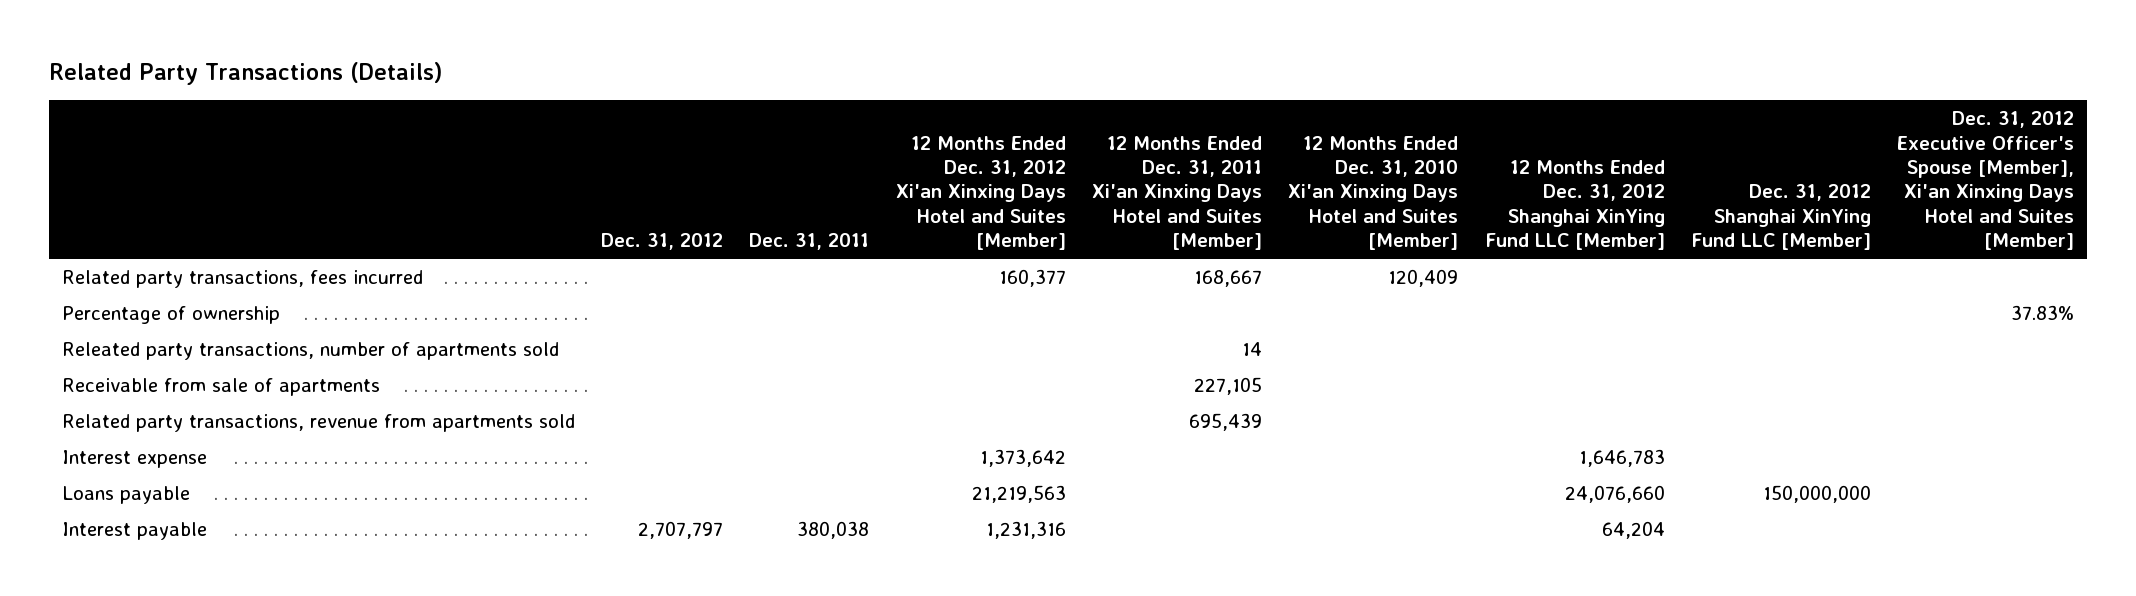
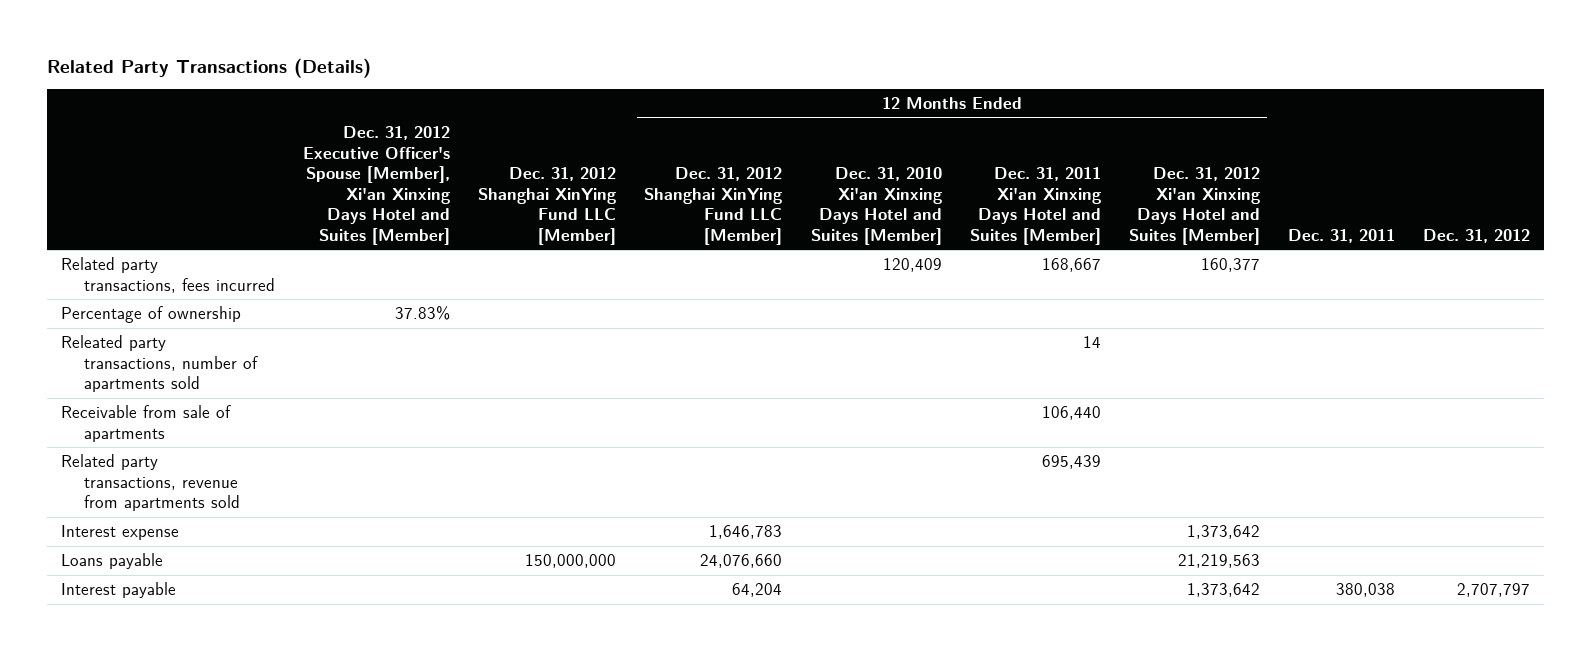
[1194,376,1263,395] 227,105 -> [1041,406,1101,421] 106,440
[985,520,1066,539] 1,231,316 -> [1186,583,1260,598] 1,373,642

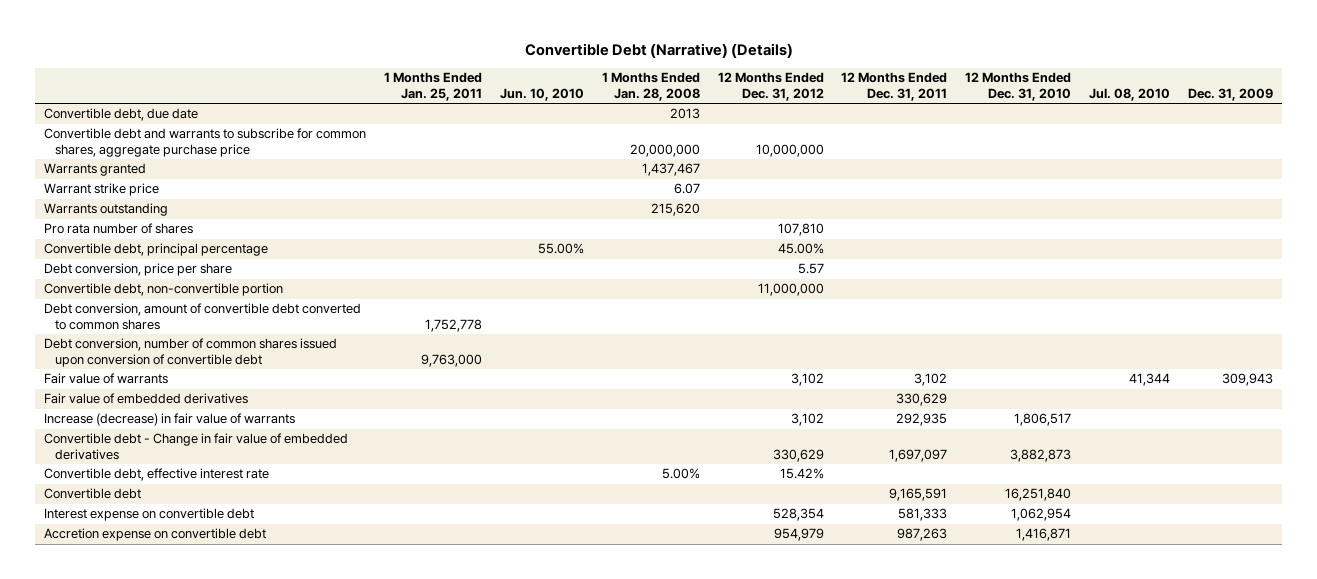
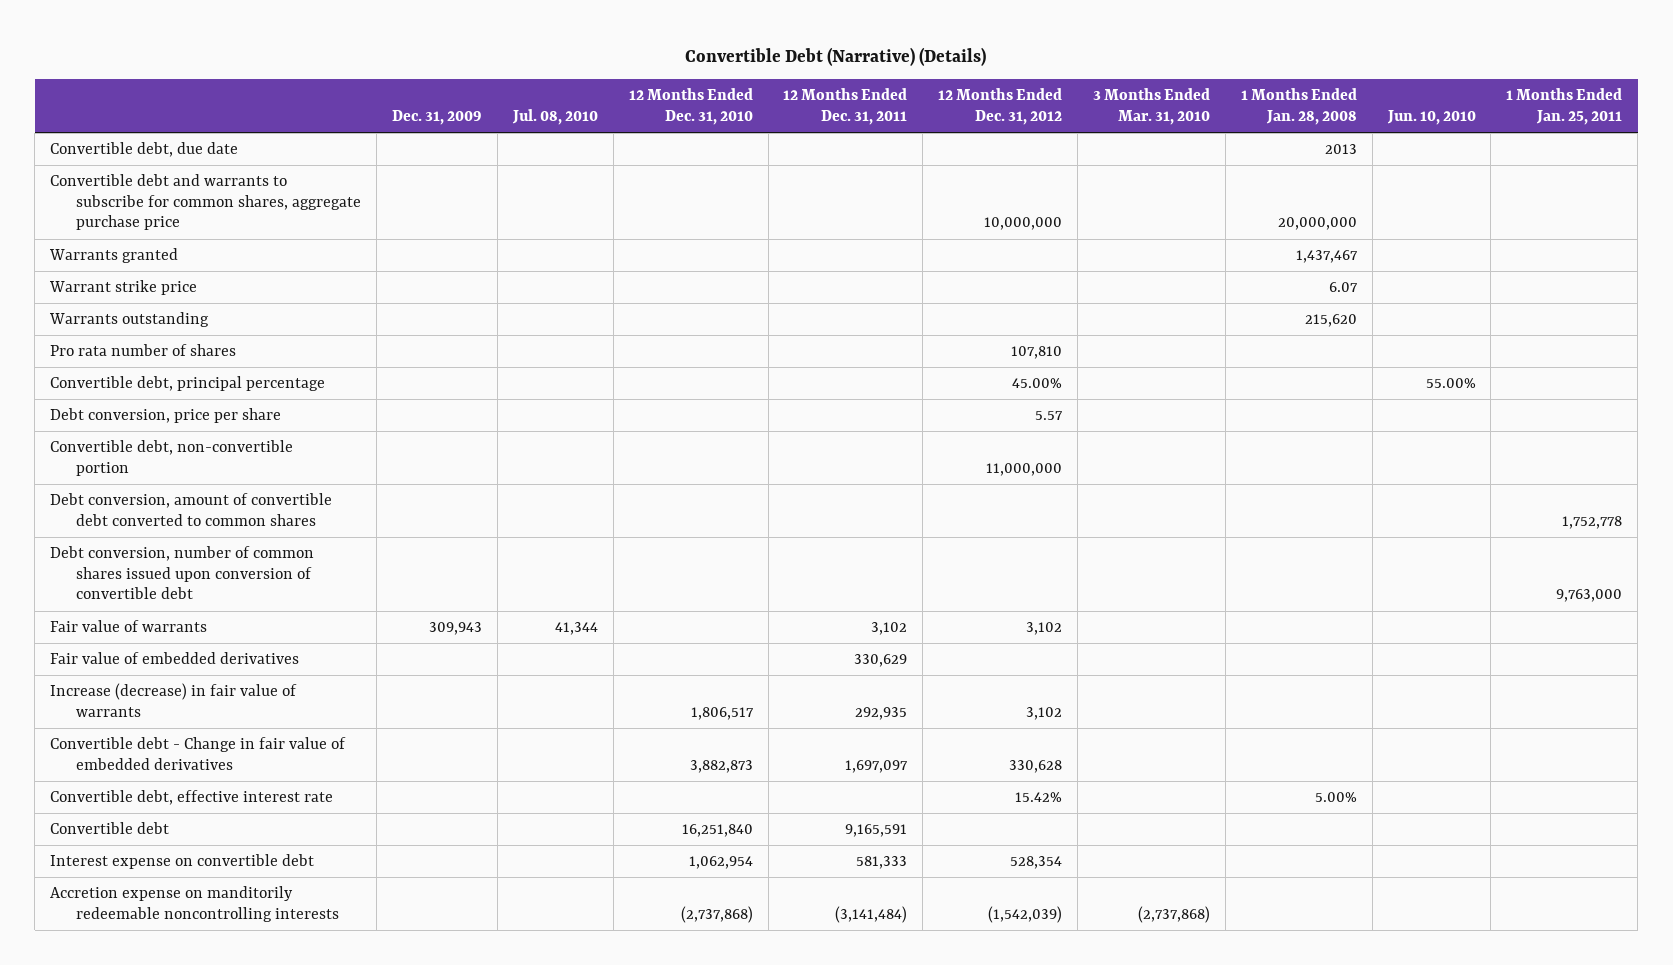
none -> [1093,88,1211,125] 3 Months Ended Mar. 31, 2010
[772,449,824,463] 330,629 -> [1009,759,1063,773] 330,628
[43,528,266,542] Accretion expense on convertible debt -> [50,886,340,922] Accretion expense on manditorily redeemable noncontrolling interests
[773,528,824,542] 954,979 -> [988,905,1063,923] (1,542,039)
[897,528,948,542] 987,263 -> [835,905,908,923] (3,141,484)
[1016,528,1072,542] 1,416,871 -> [680,905,753,923] (2,737,868)

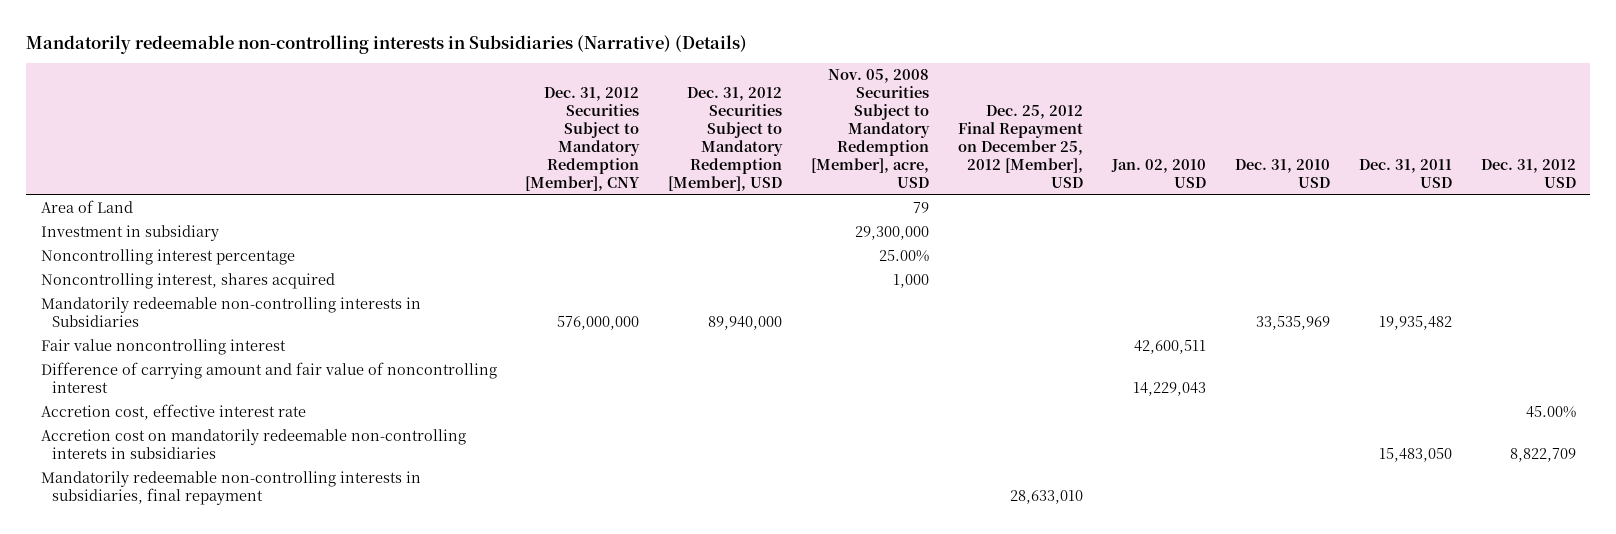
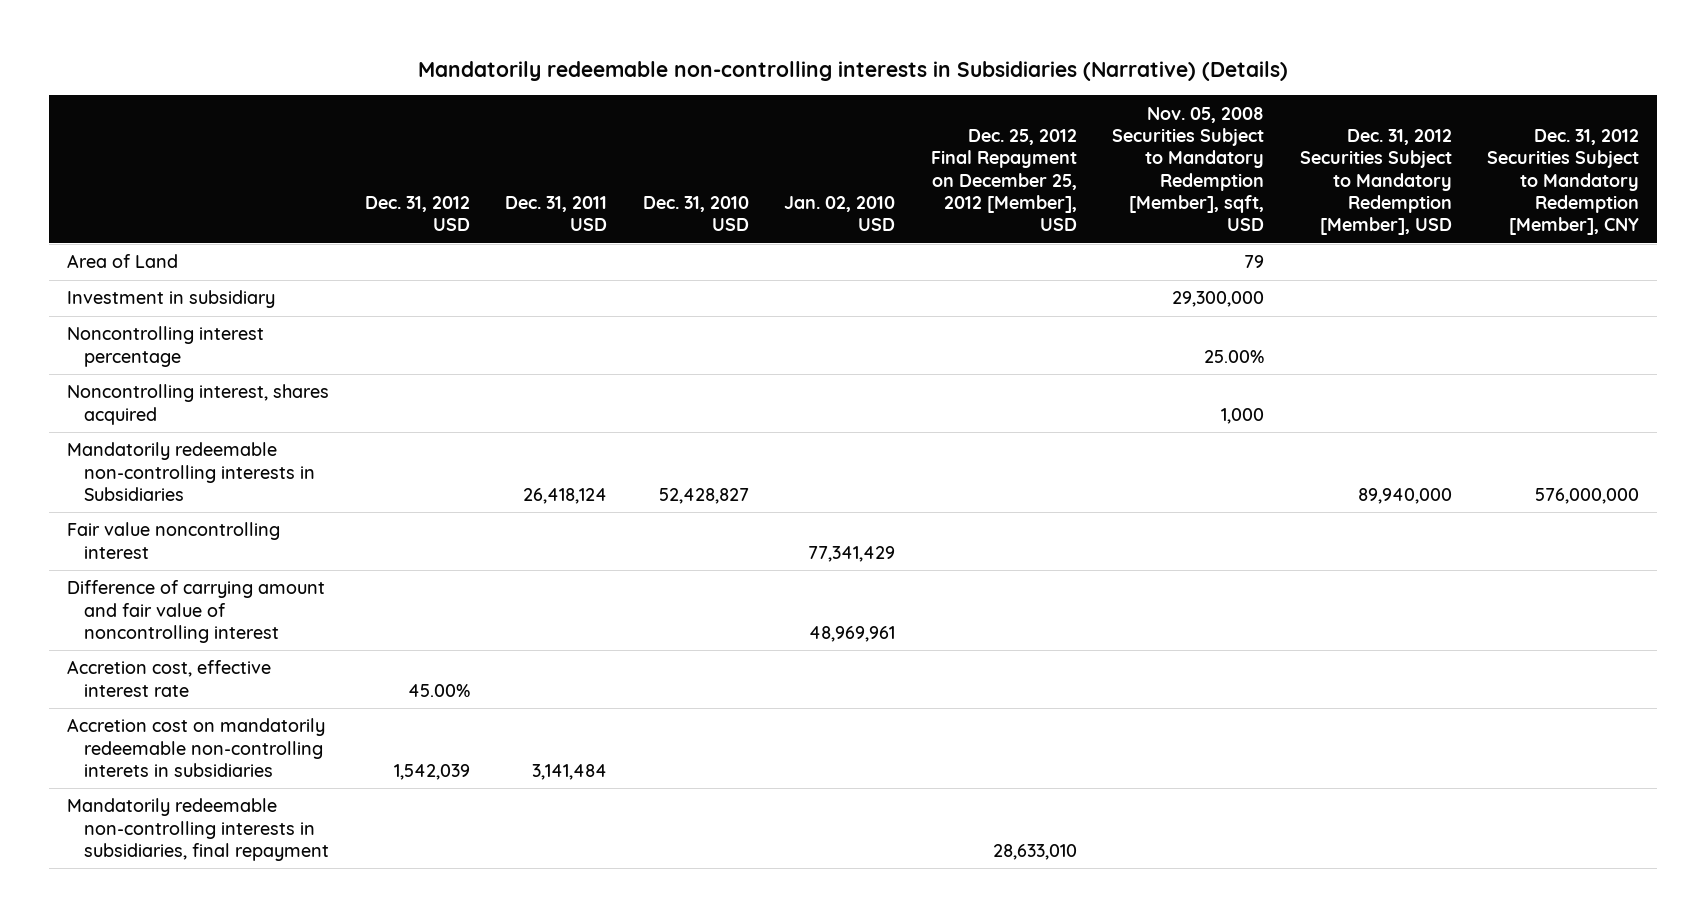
[811,69,931,189] Nov. 05, 2008 Securities Subject to Mandatory Redemption [Member], acre, USD -> none
none -> [1112,106,1265,232] Nov. 05, 2008 Securities Subject to Mandatory Redemption [Member], sqft, USD
[1256,316,1331,331] 33,535,969 -> [658,487,749,504] 52,428,827
[1378,316,1452,331] 19,935,482 -> [523,487,608,504] 26,418,124
[1134,340,1207,355] 42,600,511 -> [808,545,896,562] 77,341,429
[1133,382,1207,397] 14,229,043 -> [809,625,896,642] 48,969,961
[1378,448,1452,463] 15,483,050 -> [532,763,608,780] 3,141,484
[1509,448,1576,463] 8,822,709 -> [393,763,470,780] 1,542,039

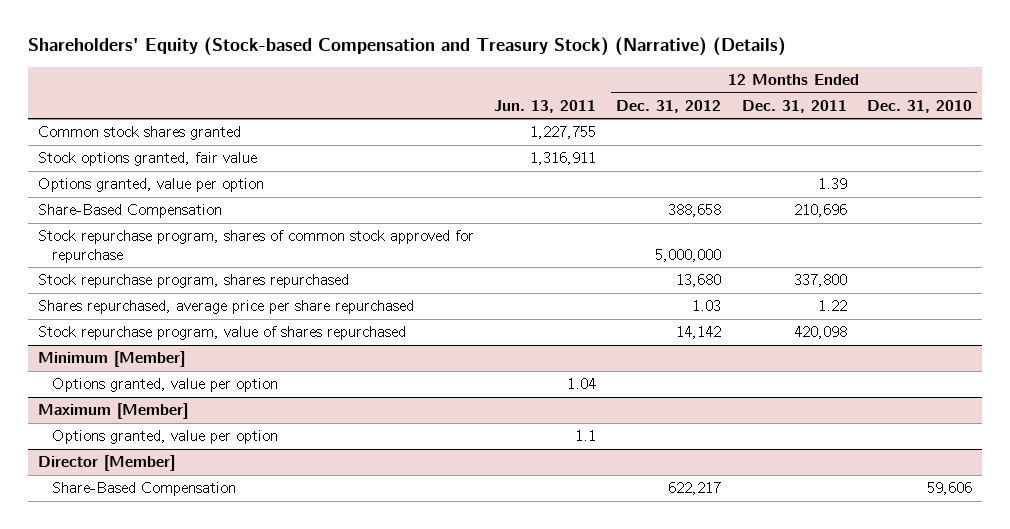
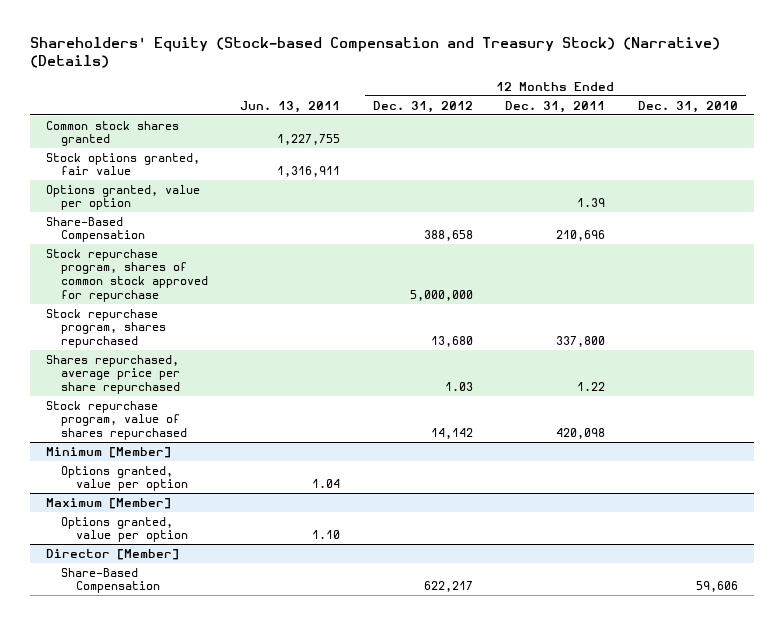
[575,430,597,442] 1.1 -> [312,530,341,540] 1.10

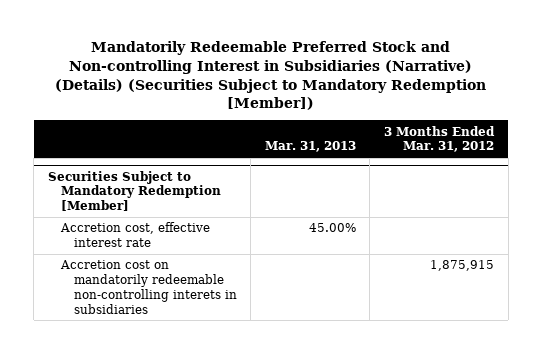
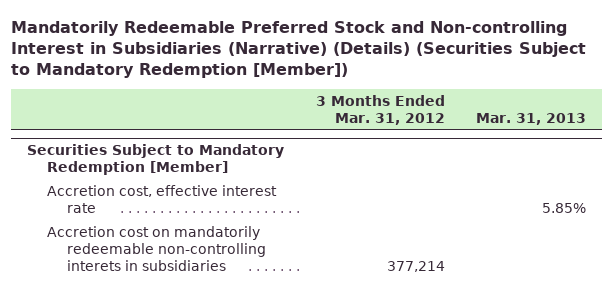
[308,223,356,233] 45.00% -> [542,202,587,213] 5.85%
[430,260,495,272] 1,875,915 -> [386,260,445,272] 377,214

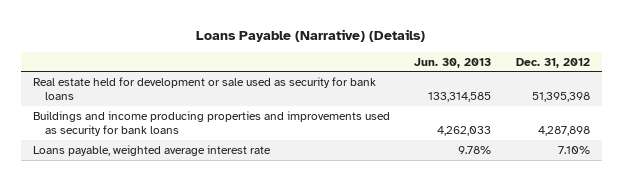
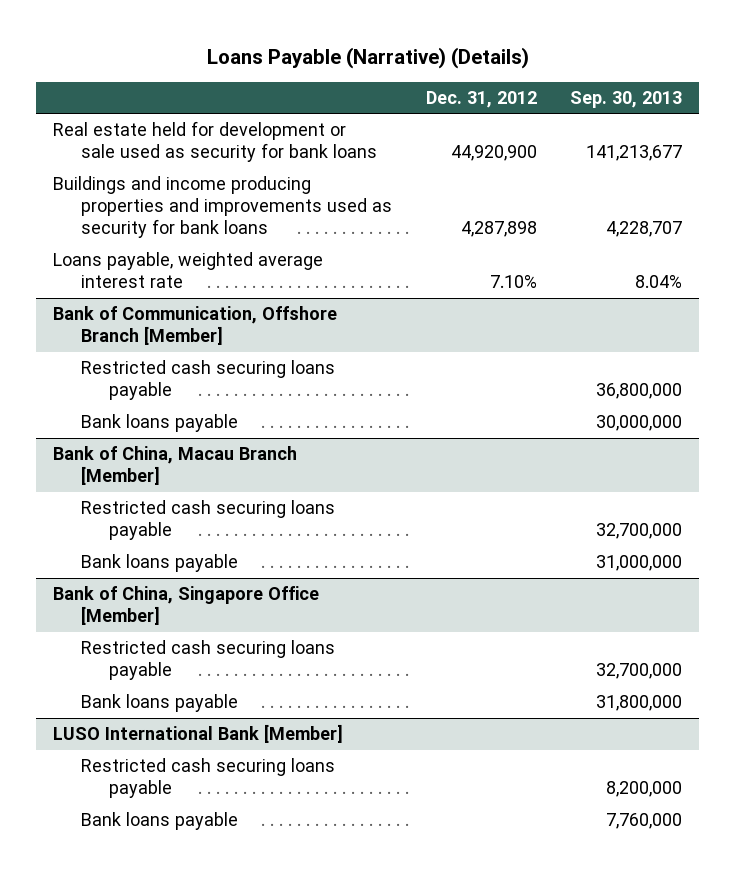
[414,57,492,68] Jun. 30, 2013 -> none
none -> [570,90,683,108] Sep. 30, 2013
[531,92,590,103] 51,395,398 -> [450,145,537,162] 44,920,900
none -> [52,306,337,346] Bank of Communication, Offshore Branch [Member]
none -> [80,360,335,401] Restricted cash securing loans payable
none -> [80,414,238,433] Bank loans payable
none -> [52,446,297,486] Bank of China, Macau Branch [Member]
none -> [80,500,335,541] Restricted cash securing loans payable
none -> [80,554,238,573] Bank loans payable
none -> [52,586,319,626] Bank of China, Singapore Office [Member]
none -> [80,640,335,681] Restricted cash securing loans payable
none -> [80,694,238,713] Bank loans payable
none -> [52,724,343,744] LUSO International Bank [Member]
none -> [80,758,335,799] Restricted cash securing loans payable
none -> [80,812,238,831] Bank loans payable

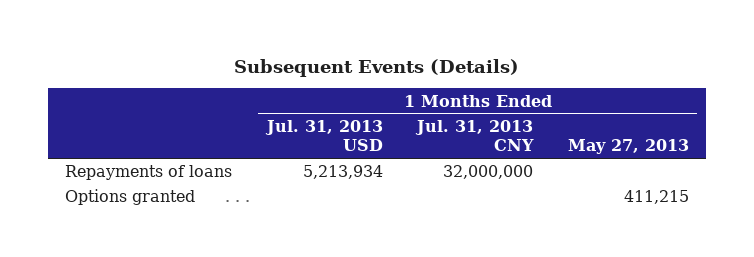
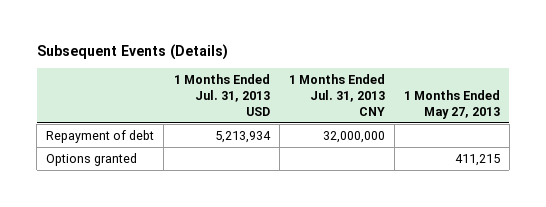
[65,165,233,181] Repayments of loans -> [46,129,155,143] Repayment of debt

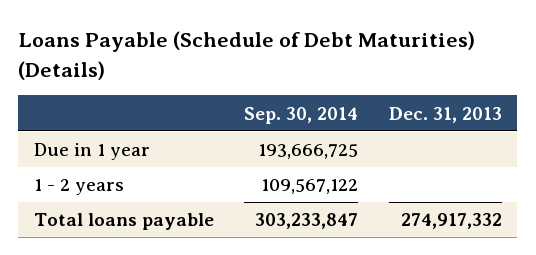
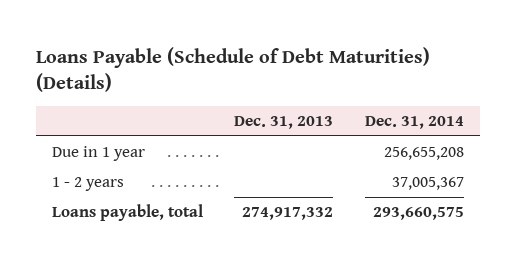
[244,106,359,124] Sep. 30, 2014 -> none
none -> [364,116,464,130] Dec. 31, 2014
[33,213,214,231] Total loans payable -> [51,204,203,222] Loans payable, total

